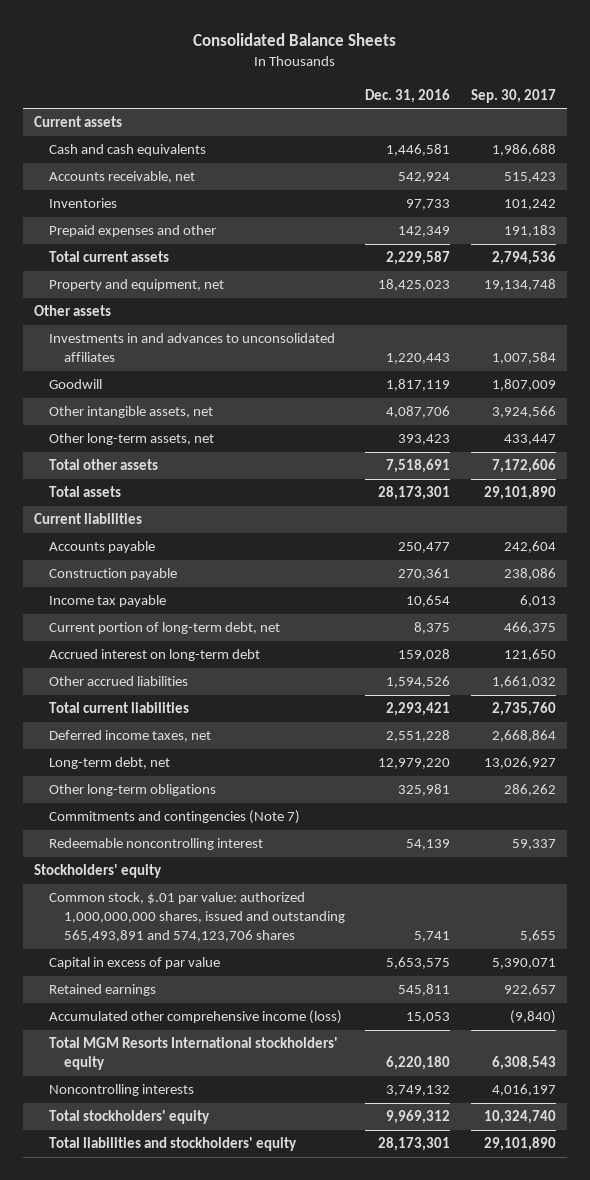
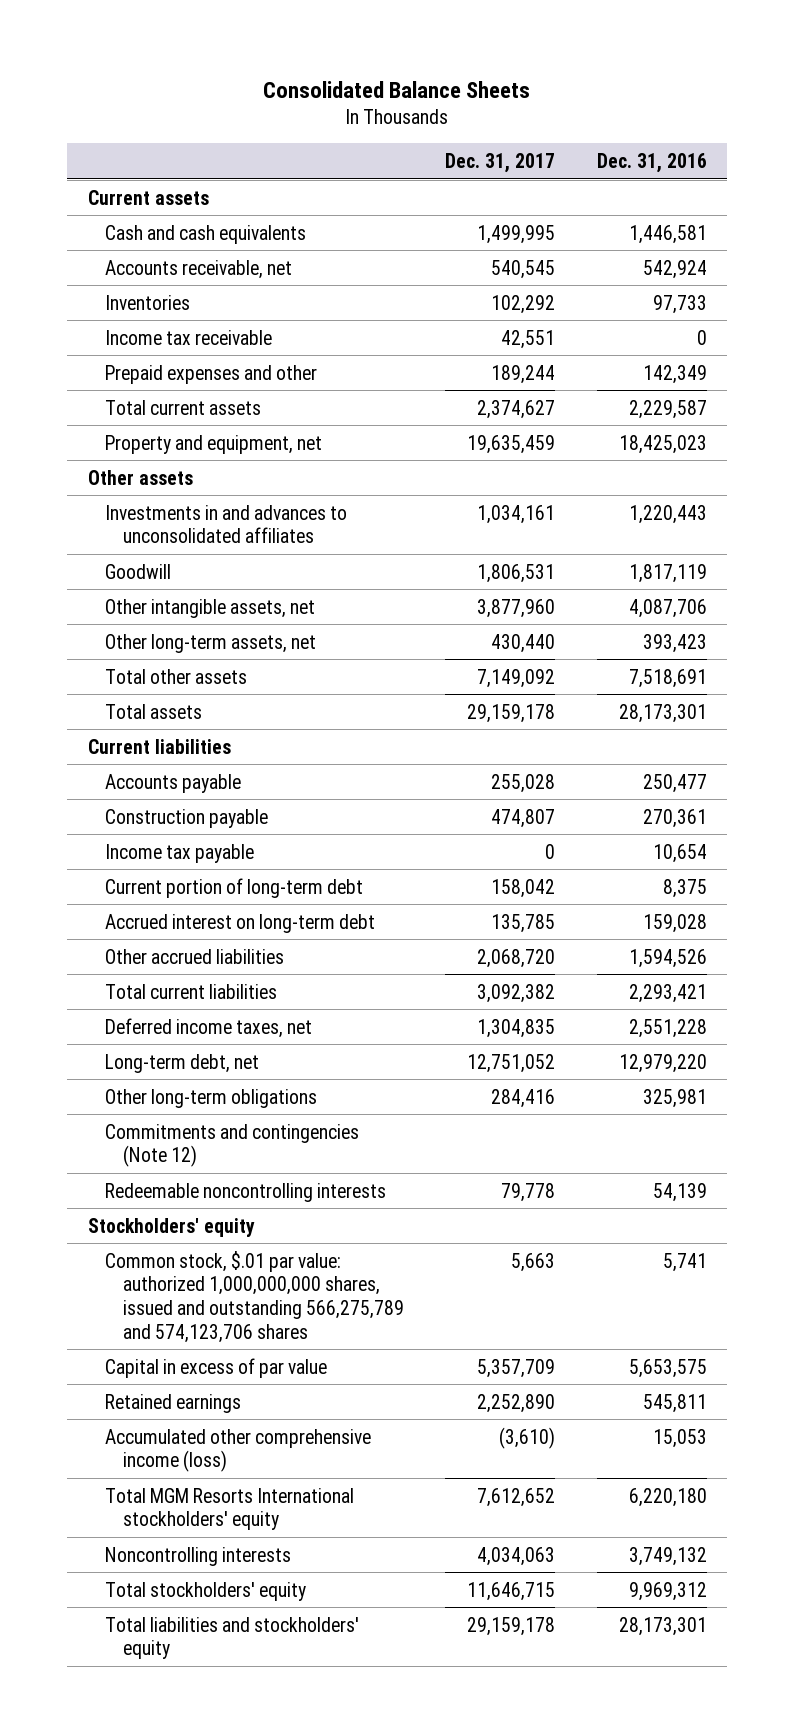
[471,88,557,103] Sep. 30, 2017 -> none
none -> [445,153,556,174] Dec. 31, 2017
none -> [105,329,273,345] Income tax receivable
[48,622,280,635] Current portion of long-term debt, net -> [105,877,364,898] Current portion of long-term debt
[48,810,300,825] Commitments and contingencies (Note 7) -> [105,1123,360,1168] Commitments and contingencies (Note 12)
[48,838,263,851] Redeemable noncontrolling interest -> [105,1182,387,1202] Redeemable noncontrolling interests
[48,892,345,942] Common stock, $.01 par value: authorized 1,000,000,000 shares, issued and outstanding 565,493,891 and 574,123,706 shares -> [105,1250,404,1343] Common stock, $.01 par value: authorized 1,000,000,000 shares, issued and outstanding 566,275,789 and 574,123,706 shares

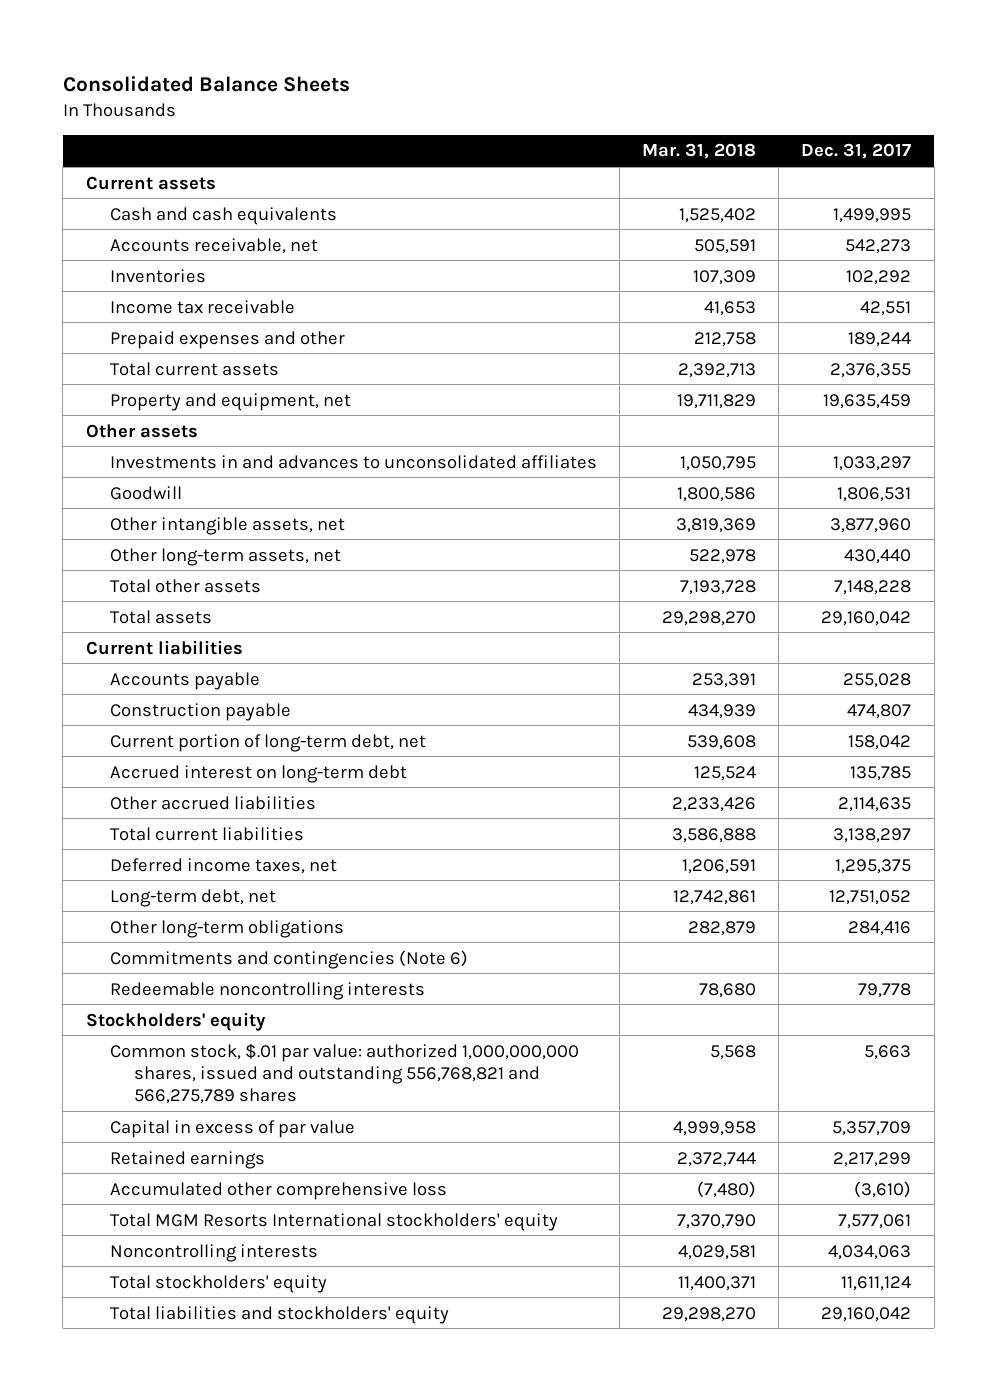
[596,153,707,174] Dec. 31, 2016 -> none
none -> [641,143,756,160] Mar. 31, 2018
[491,259,556,279] 540,545 -> [845,238,912,254] 542,273
[477,399,556,419] 2,374,627 -> [830,362,912,378] 2,376,355
[477,504,556,524] 1,034,161 -> [833,455,912,471] 1,033,297
[477,668,556,688] 7,149,092 -> [834,579,912,595] 7,148,228
[467,703,556,723] 29,159,178 -> [821,610,912,626] 29,160,042
[105,843,255,863] Income tax payable -> none
[105,877,364,898] Current portion of long-term debt -> [109,733,426,752] Current portion of long-term debt, net
[477,948,556,968] 2,068,720 -> [838,796,912,812] 2,114,635
[477,983,556,1003] 3,092,382 -> [833,827,912,843] 3,138,297
[477,1018,556,1038] 1,304,835 -> [835,858,912,874] 1,295,375
[105,1123,360,1168] Commitments and contingencies (Note 12) -> [109,949,468,969] Commitments and contingencies (Note 6)
[105,1250,404,1343] Common stock, $.01 par value: authorized 1,000,000,000 shares, issued and outstanding 566,275,789 and 574,123,706 shares -> [109,1042,579,1104] Common stock, $.01 par value: authorized 1,000,000,000 shares, issued and outstanding 556,768,821 and 566,275,789 shares
[477,1393,556,1413] 2,252,890 -> [833,1151,912,1167] 2,217,299
[105,1428,372,1473] Accumulated other comprehensive income (loss) -> [109,1181,447,1200] Accumulated other comprehensive loss
[477,1487,556,1507] 7,612,652 -> [838,1213,912,1229] 7,577,061
[467,1581,556,1601] 11,646,715 -> [841,1275,912,1291] 11,611,124
[467,1616,556,1636] 29,159,178 -> [821,1306,912,1322] 29,160,042

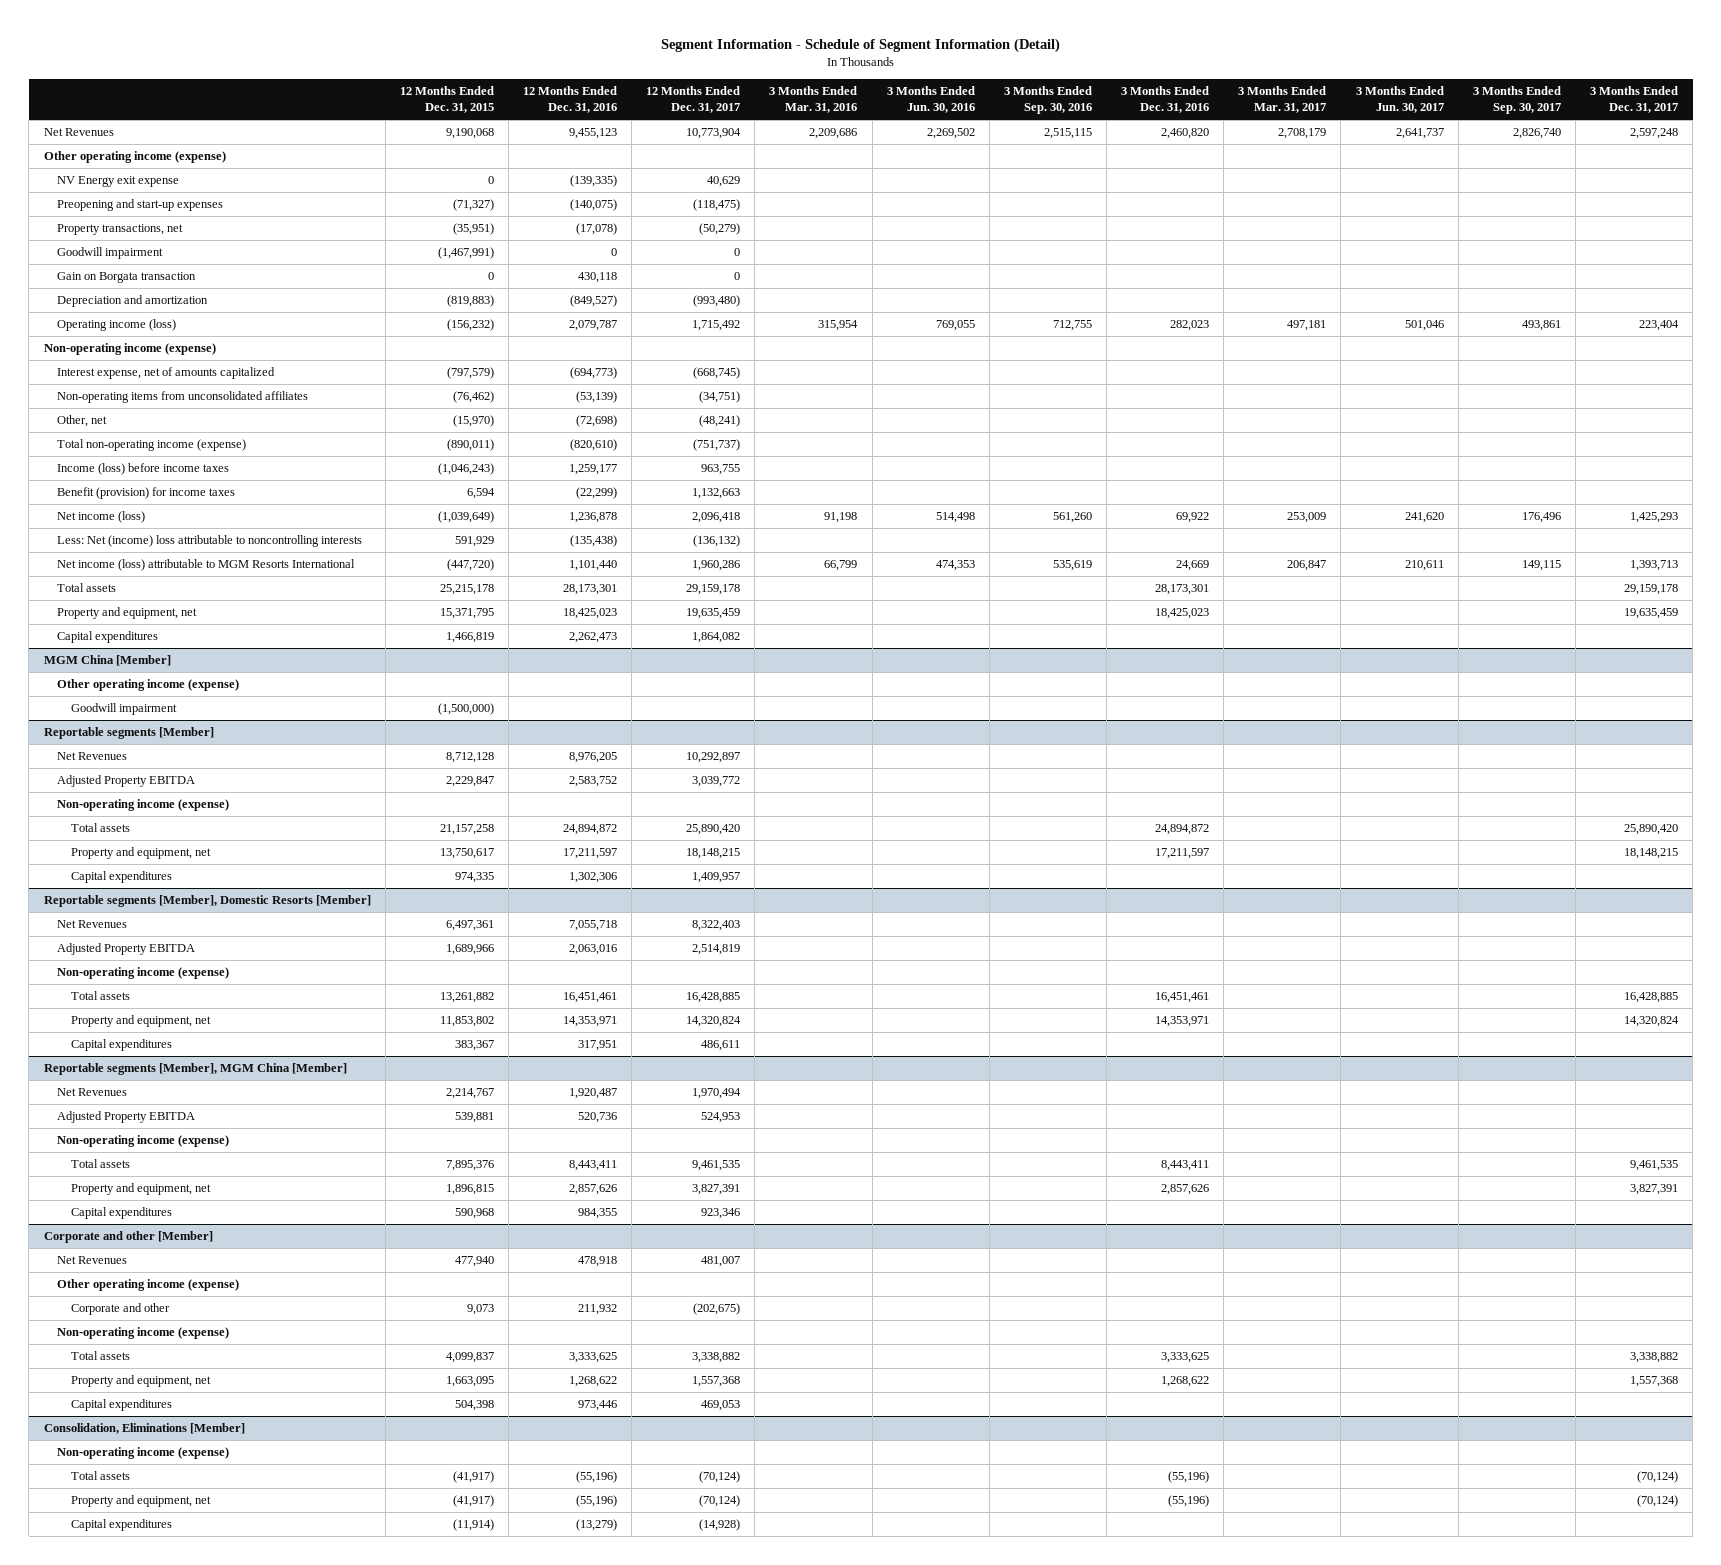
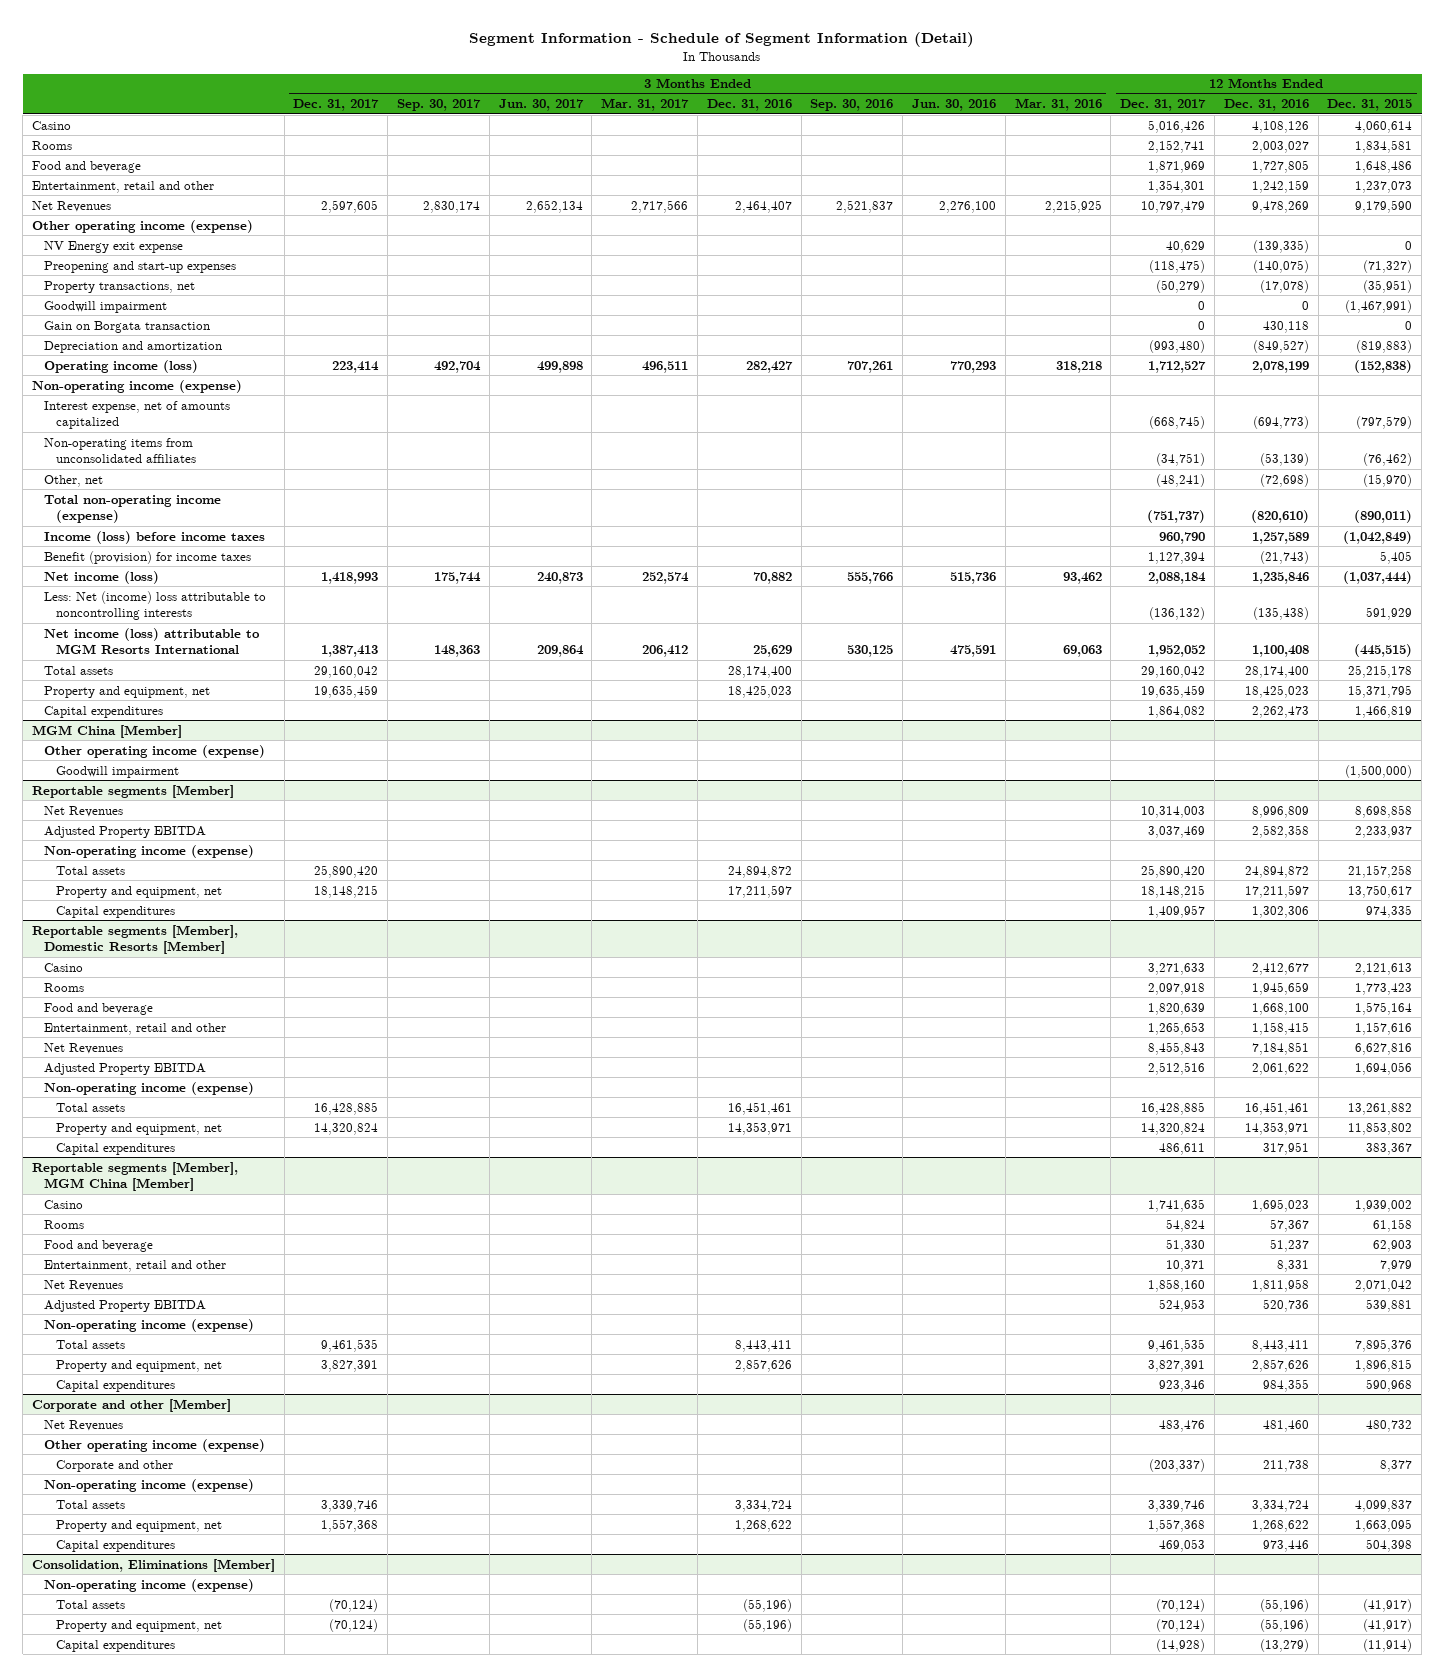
none -> [31,120,71,130] Casino
none -> [31,140,72,150] Rooms
none -> [31,160,141,173] Food and beverage
none -> [31,180,214,193] Entertainment, retail and other
[445,128,494,140] 9,190,068 -> [1355,199,1413,213] 9,179,590
[568,128,617,140] 9,455,123 -> [1251,200,1309,213] 9,478,269
[686,128,742,140] 10,773,904 -> [1141,200,1206,213] 10,797,479
[809,128,858,140] 2,209,686 -> [1044,199,1102,213] 2,215,925
[926,128,975,140] 2,269,502 -> [939,200,997,213] 2,276,100
[1043,128,1092,140] 2,515,115 -> [836,199,894,213] 2,521,837
[1161,128,1210,140] 2,460,820 -> [734,200,792,213] 2,464,407
[1278,128,1327,140] 2,708,179 -> [631,199,689,213] 2,717,566
[1395,128,1444,140] 2,641,737 -> [525,199,583,213] 2,652,134
[1512,128,1561,140] 2,826,740 -> [423,200,481,213] 2,830,174
[1629,128,1678,140] 2,597,248 -> [321,199,379,213] 2,597,605
[446,319,494,332] (156,232) -> [1354,359,1413,373] (152,838)
[568,320,617,332] 2,079,787 -> [1251,360,1309,373] 2,078,199
[692,320,741,332] 1,715,492 -> [1148,360,1207,373] 1,712,527
[818,320,859,332] 315,954 -> [1055,360,1102,373] 318,218
[935,320,975,332] 769,055 -> [950,360,997,373] 770,293
[1052,320,1092,332] 712,755 -> [847,360,894,373] 707,261
[1170,320,1210,332] 282,023 -> [745,360,793,373] 282,427
[1287,320,1327,332] 497,181 -> [642,360,689,373] 496,511
[1404,320,1444,332] 501,046 -> [536,360,583,373] 499,898
[1521,320,1561,332] 493,861 -> [434,360,482,373] 492,704
[1638,320,1679,332] 223,404 -> [332,360,380,373] 223,414
[437,463,494,476] (1,046,243) -> [1343,530,1413,544] (1,042,849)
[568,464,617,476] 1,259,177 -> [1251,531,1309,544] 1,257,589
[701,464,741,476] 963,755 -> [1159,531,1206,544] 960,790
[466,488,495,500] 6,594 -> [1380,550,1413,564] 5,405
[575,487,617,500] (22,299) -> [1259,550,1309,564] (21,743)
[692,488,741,500] 1,132,663 -> [1148,551,1206,564] 1,127,394
[437,511,494,524] (1,039,649) -> [1343,570,1413,584] (1,037,444)
[568,512,617,524] 1,236,878 -> [1251,571,1309,584] 1,235,846
[692,512,741,524] 2,096,418 -> [1148,571,1207,584] 2,088,184
[824,512,858,524] 91,198 -> [1062,571,1102,584] 93,462
[935,512,975,524] 514,498 -> [950,571,997,584] 515,736
[1052,512,1092,524] 561,260 -> [847,571,894,584] 555,766
[1176,512,1210,524] 69,922 -> [752,571,792,584] 70,882
[1287,512,1327,524] 253,009 -> [642,571,690,584] 252,574
[1404,512,1444,524] 241,620 -> [536,571,583,584] 240,873
[1521,512,1561,524] 176,496 -> [434,571,482,584] 175,744
[1629,512,1678,524] 1,425,293 -> [321,571,379,584] 1,418,993
[446,559,494,572] (447,720) -> [1354,644,1413,658] (445,515)
[568,560,617,572] 1,101,440 -> [1251,645,1309,658] 1,100,408
[692,560,741,572] 1,960,286 -> [1148,645,1206,658] 1,952,052
[824,560,858,572] 66,799 -> [1062,645,1102,658] 69,063
[935,560,975,572] 474,353 -> [950,645,997,658] 475,591
[1052,560,1092,572] 535,619 -> [847,645,894,658] 530,125
[1176,560,1210,572] 24,669 -> [752,645,792,658] 25,629
[1287,560,1327,572] 206,847 -> [642,645,689,658] 206,412
[1404,560,1444,572] 210,611 -> [536,645,584,658] 209,864
[1521,560,1561,572] 149,115 -> [434,645,481,658] 148,363
[1629,560,1678,572] 1,393,713 -> [321,645,379,658] 1,387,413
[562,584,617,596] 28,173,301 -> [1244,665,1309,678] 28,174,400
[686,584,741,596] 29,159,178 -> [1141,665,1206,678] 29,160,042
[1155,584,1210,596] 28,173,301 -> [727,665,792,678] 28,174,400
[1623,584,1678,596] 29,159,178 -> [314,665,379,678] 29,160,042
[445,752,494,764] 8,712,128 -> [1355,804,1413,818] 8,698,858
[568,752,617,764] 8,976,205 -> [1251,805,1309,818] 8,996,809
[686,752,741,764] 10,292,897 -> [1141,805,1206,818] 10,314,003
[445,776,494,788] 2,229,847 -> [1355,825,1413,838] 2,233,937
[568,776,617,788] 2,583,752 -> [1251,824,1309,838] 2,582,358
[692,776,741,788] 3,039,772 -> [1148,825,1206,838] 3,037,469
none -> [43,962,83,972] Casino
none -> [43,982,84,992] Rooms
none -> [43,1002,153,1015] Food and beverage
none -> [43,1022,226,1035] Entertainment, retail and other
[445,920,494,932] 6,497,361 -> [1355,1042,1413,1055] 6,627,816
[568,920,617,932] 7,055,718 -> [1251,1041,1309,1055] 7,184,851
[692,920,741,932] 8,322,403 -> [1148,1041,1206,1055] 8,455,843
[445,944,494,956] 1,689,966 -> [1355,1061,1413,1075] 1,694,056
[568,944,617,956] 2,063,016 -> [1251,1062,1309,1075] 2,061,622
[692,944,741,956] 2,514,819 -> [1148,1061,1206,1075] 2,512,516
none -> [43,1199,83,1209] Casino
none -> [43,1219,84,1229] Rooms
none -> [43,1239,153,1252] Food and beverage
none -> [43,1259,226,1272] Entertainment, retail and other
[445,1088,494,1100] 2,214,767 -> [1355,1279,1413,1292] 2,071,042
[568,1088,617,1100] 1,920,487 -> [1251,1278,1309,1292] 1,811,958
[692,1088,742,1100] 1,970,494 -> [1148,1278,1206,1292] 1,858,160
[454,1256,494,1268] 477,940 -> [1366,1419,1413,1432] 480,732
[577,1256,617,1268] 478,918 -> [1262,1419,1309,1432] 481,460
[701,1256,741,1268] 481,007 -> [1159,1419,1206,1432] 483,476
[466,1304,494,1316] 9,073 -> [1380,1459,1413,1472] 8,377
[577,1304,617,1316] 211,932 -> [1262,1459,1309,1472] 211,738
[693,1303,741,1316] (202,675) -> [1149,1458,1206,1472] (203,337)
[568,1352,617,1364] 3,333,625 -> [1251,1499,1309,1512] 3,334,724
[692,1352,741,1364] 3,338,882 -> [1148,1499,1206,1512] 3,339,746
[1161,1352,1210,1364] 3,333,625 -> [734,1499,792,1512] 3,334,724
[1629,1352,1678,1364] 3,338,882 -> [321,1499,379,1512] 3,339,746

